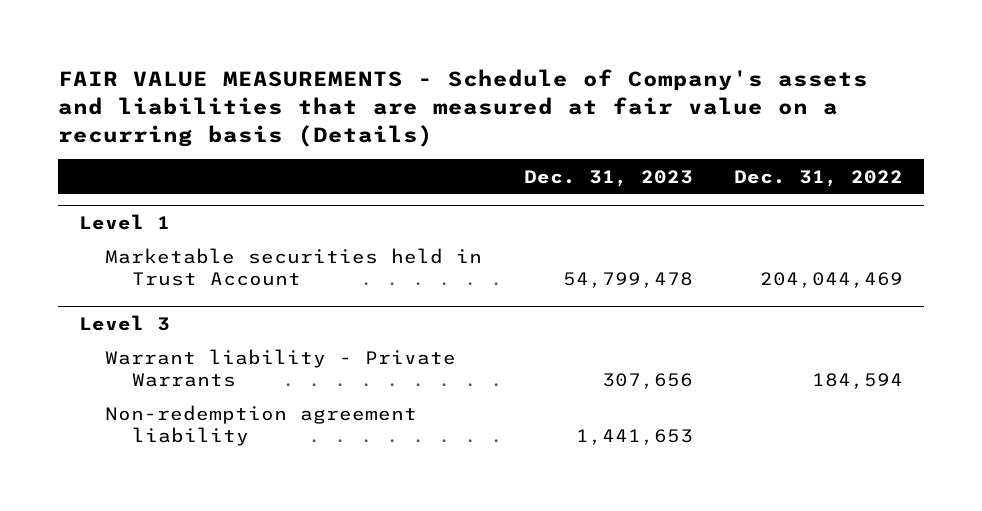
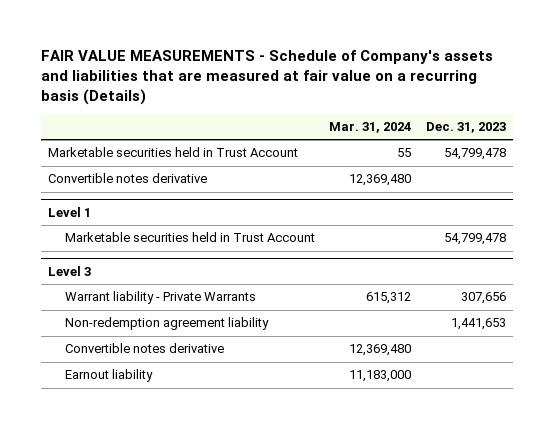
[734,169,904,187] Dec. 31, 2022 -> none
none -> [329,121,412,133] Mar. 31, 2024
none -> [47,147,298,158] Marketable securities held in Trust Account
none -> [47,173,207,184] Convertible notes derivative
none -> [64,343,224,354] Convertible notes derivative
none -> [64,369,153,383] Earnout liability

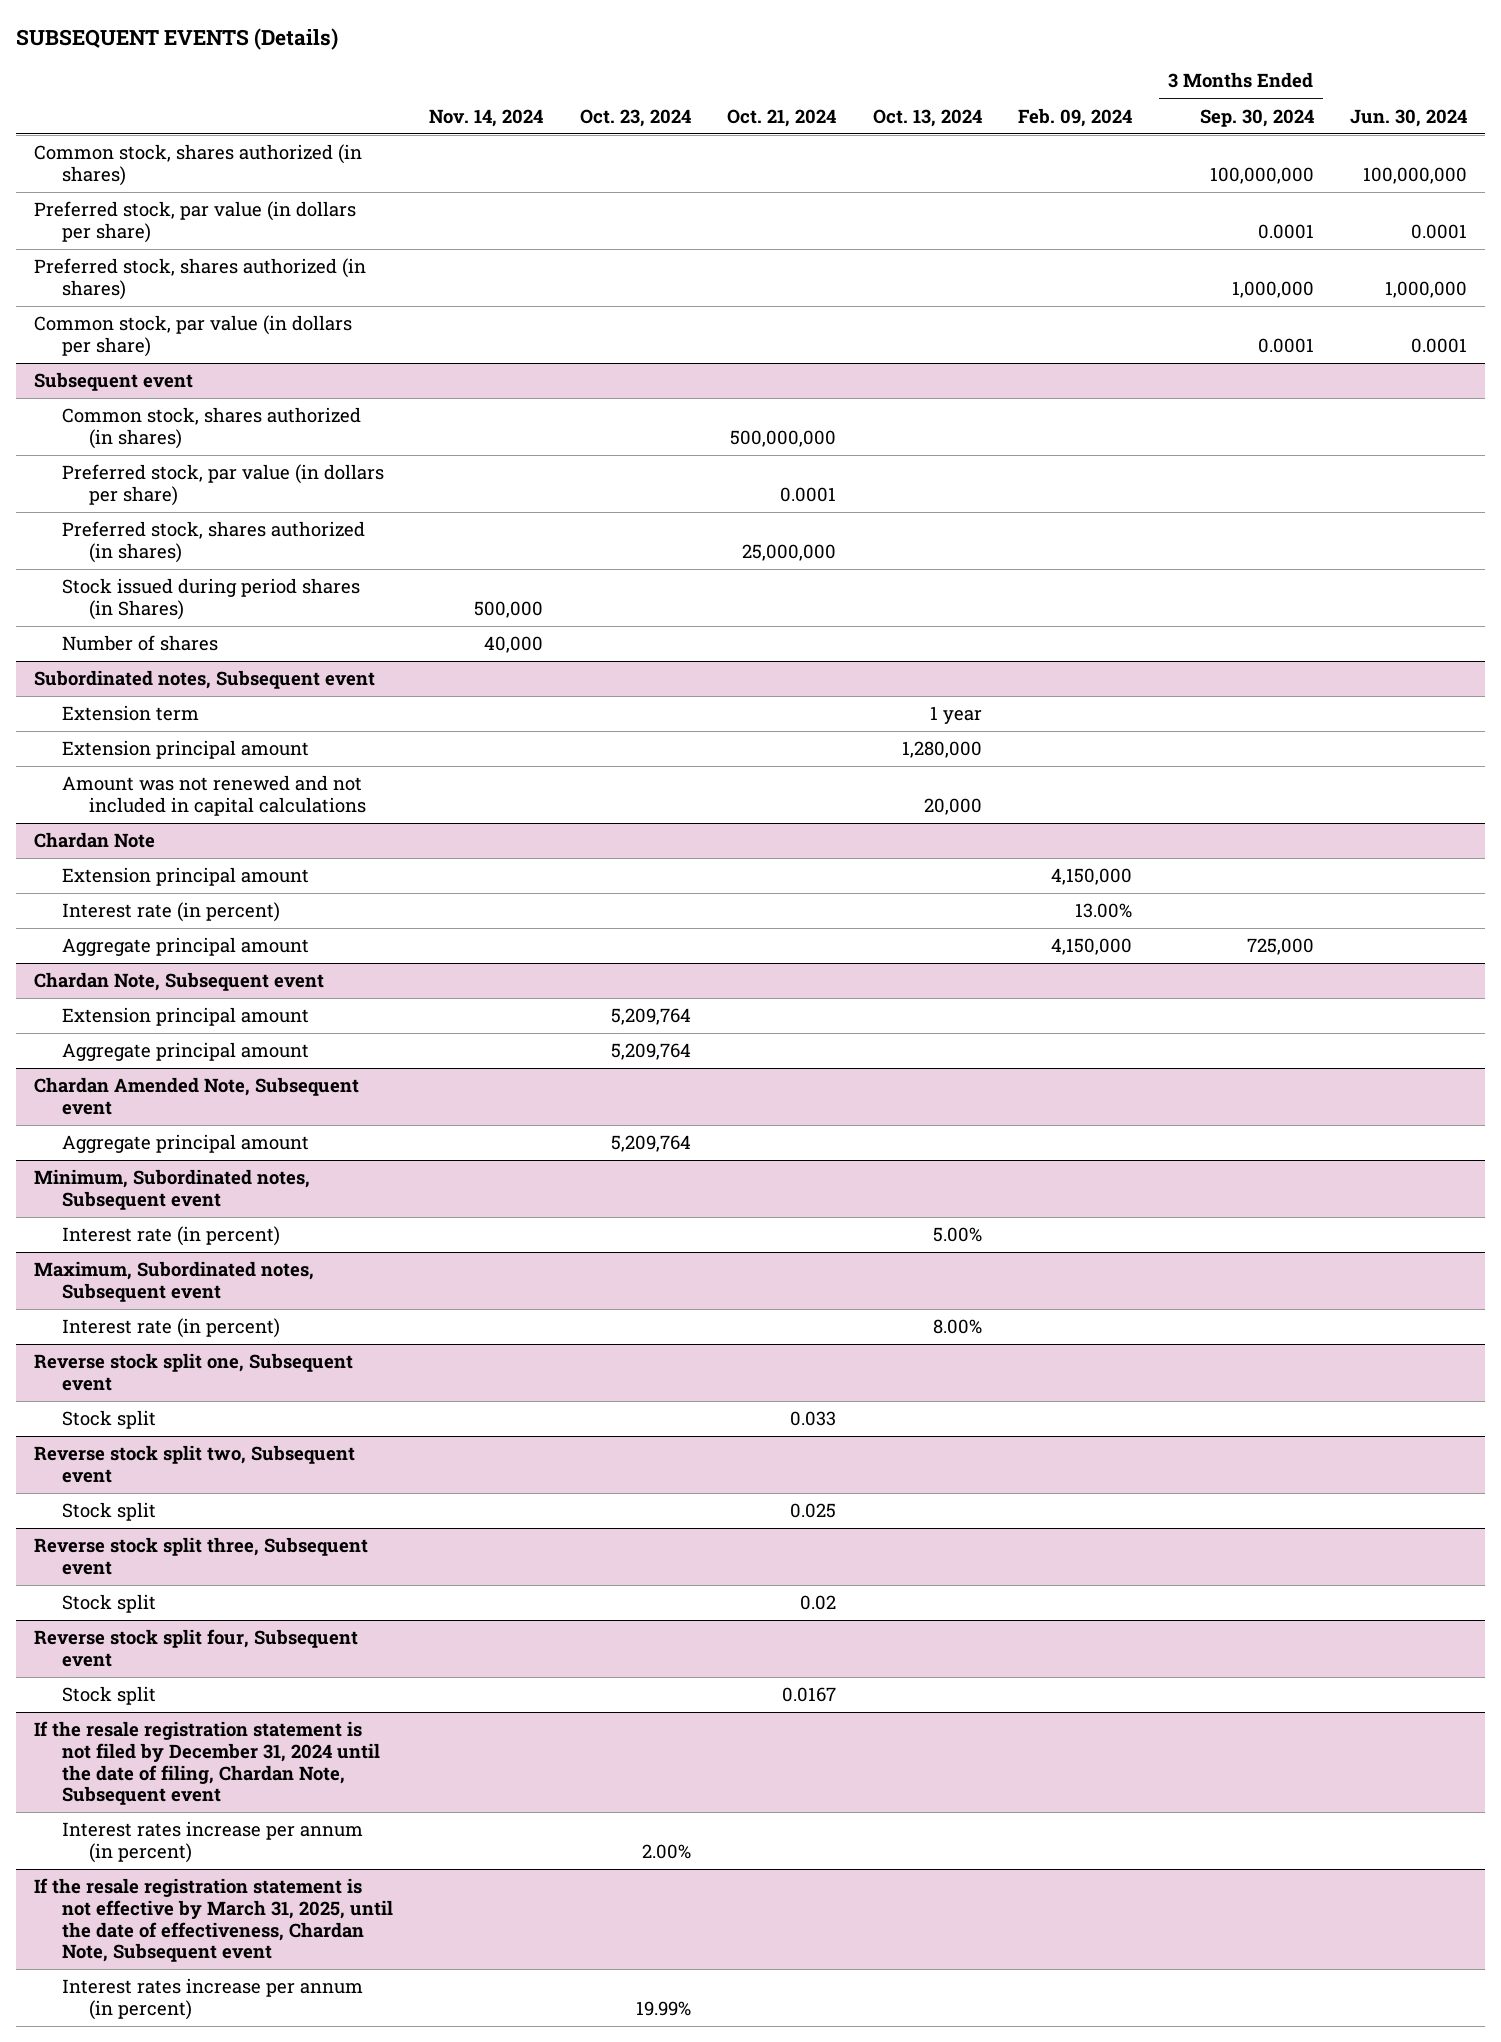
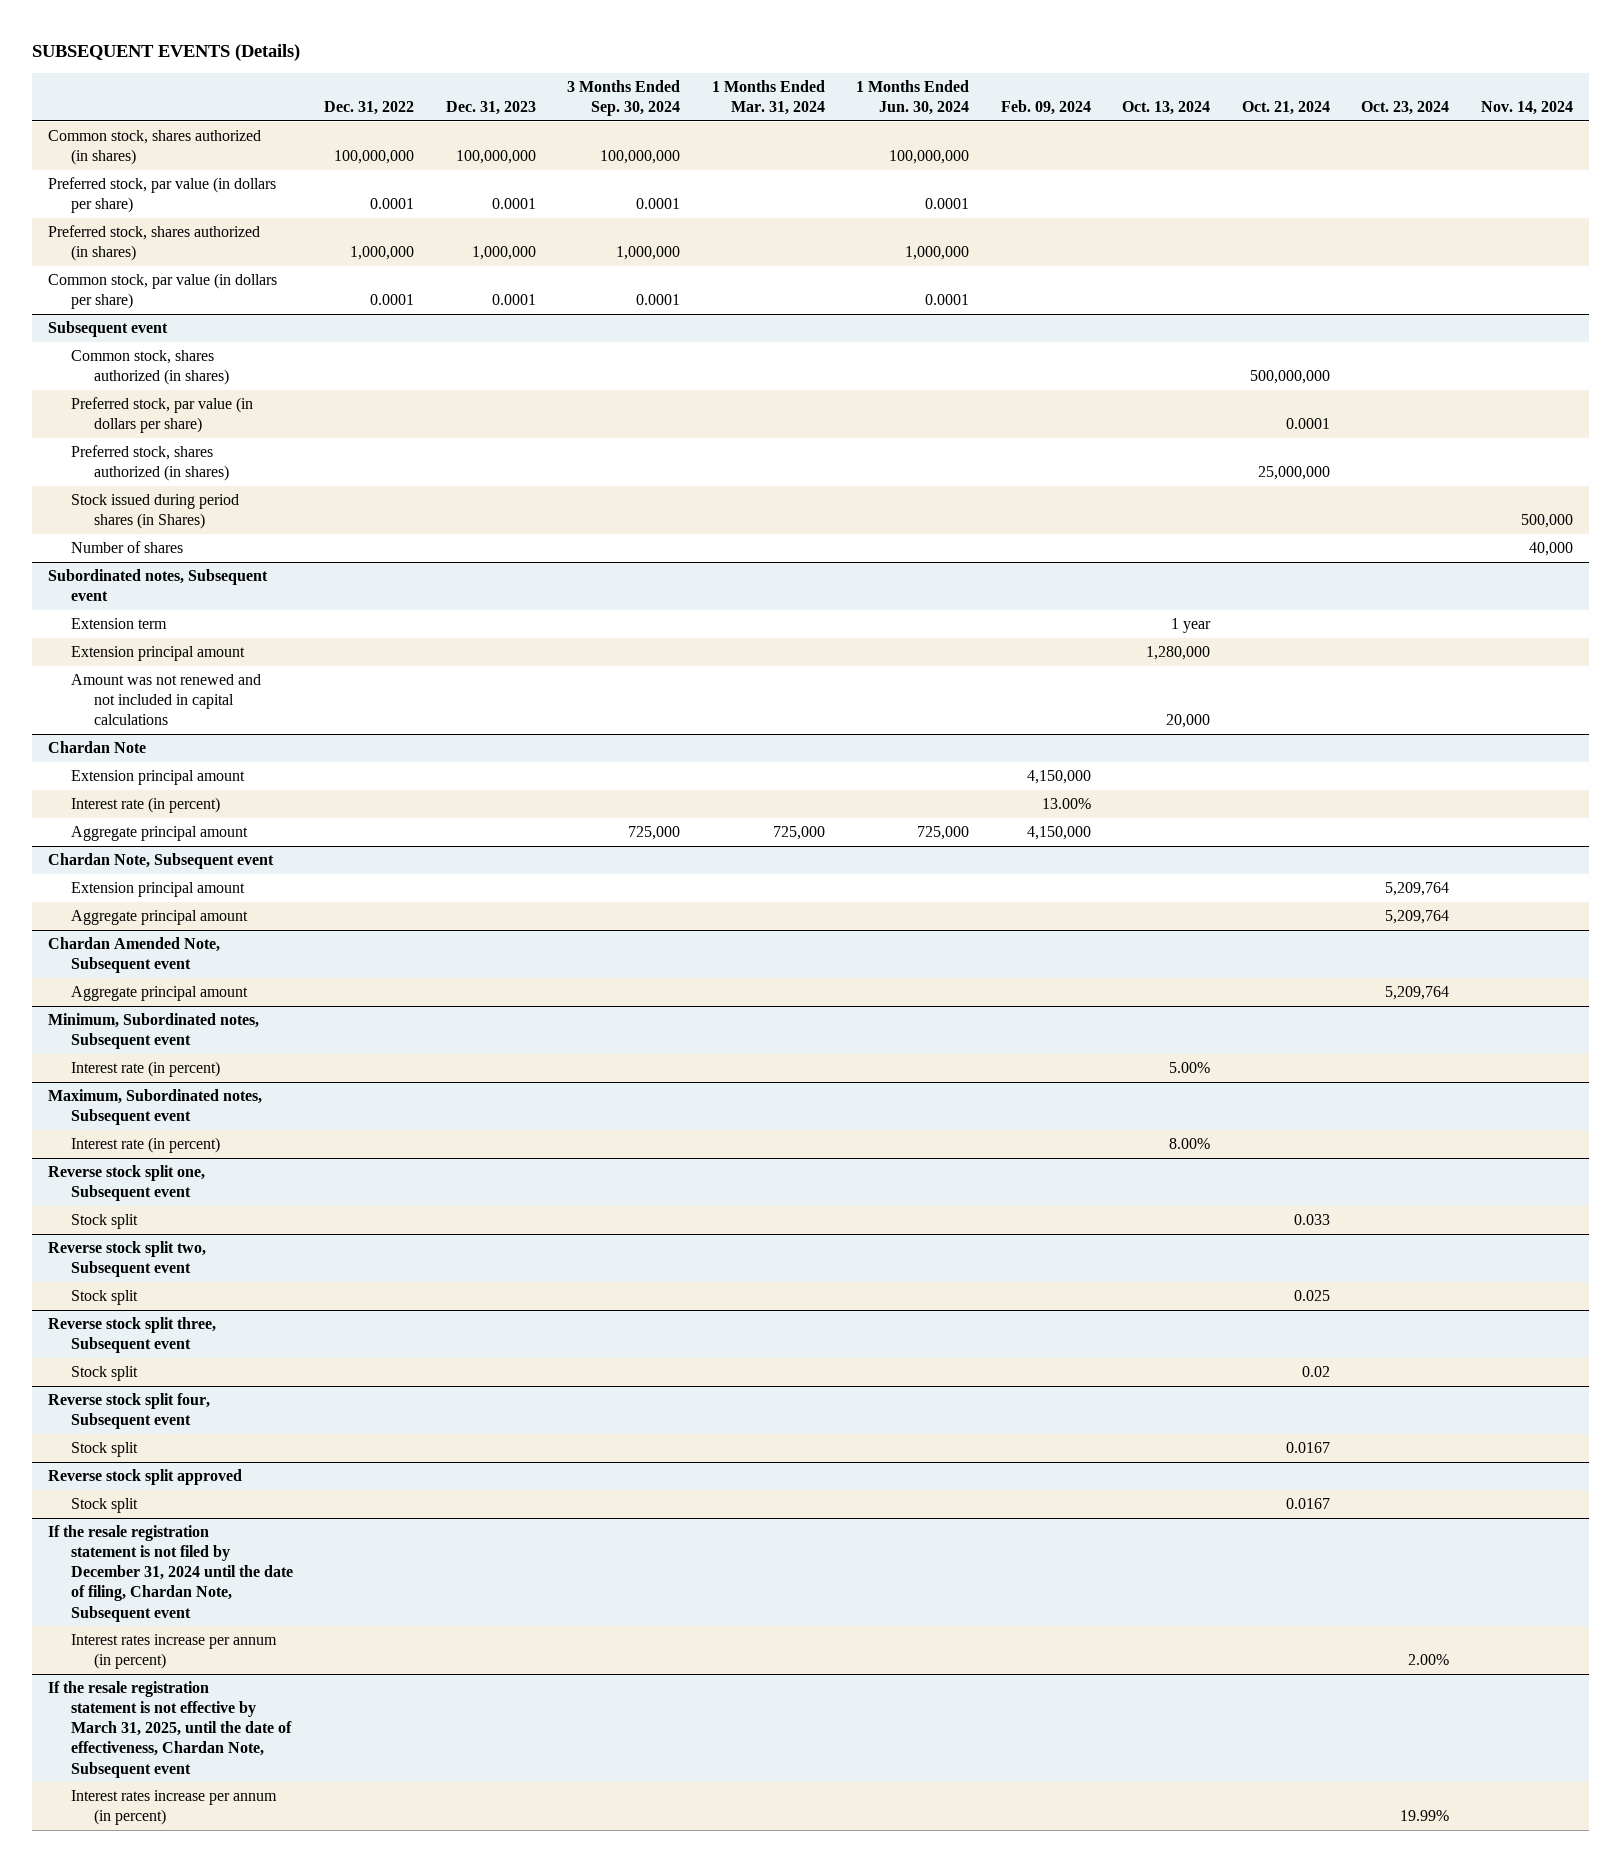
[1350,108,1468,127] Jun. 30, 2024 -> none
none -> [324,101,415,116] Dec. 31, 2022
none -> [445,101,536,116] Dec. 31, 2023
none -> [711,80,825,116] 1 Months Ended Mar. 31, 2024
none -> [856,80,970,116] 1 Months Ended Jun. 30, 2024
none -> [47,1469,242,1486] Reverse stock split approved
none -> [70,1498,138,1514] Stock split

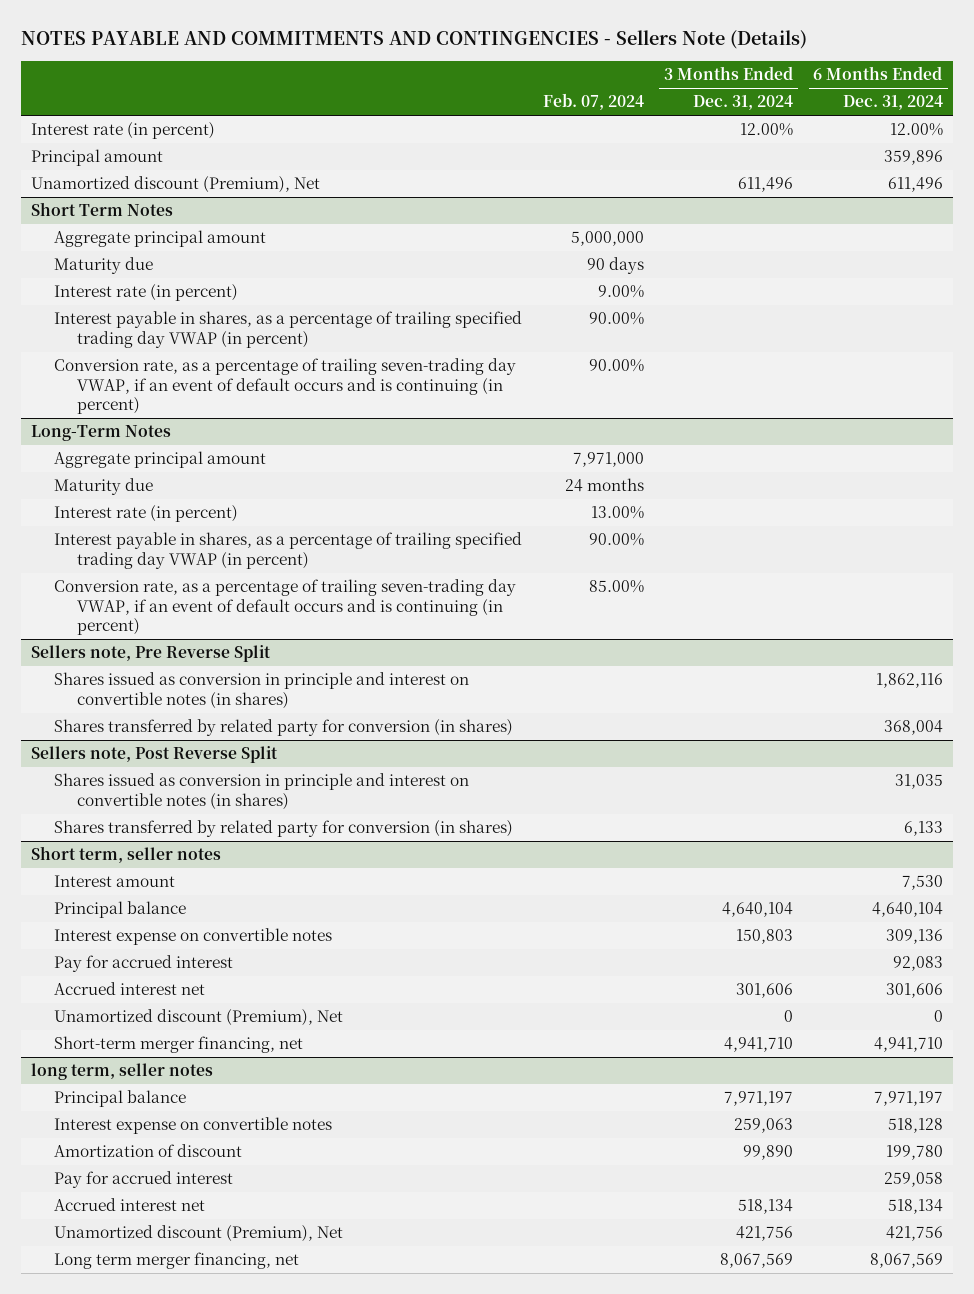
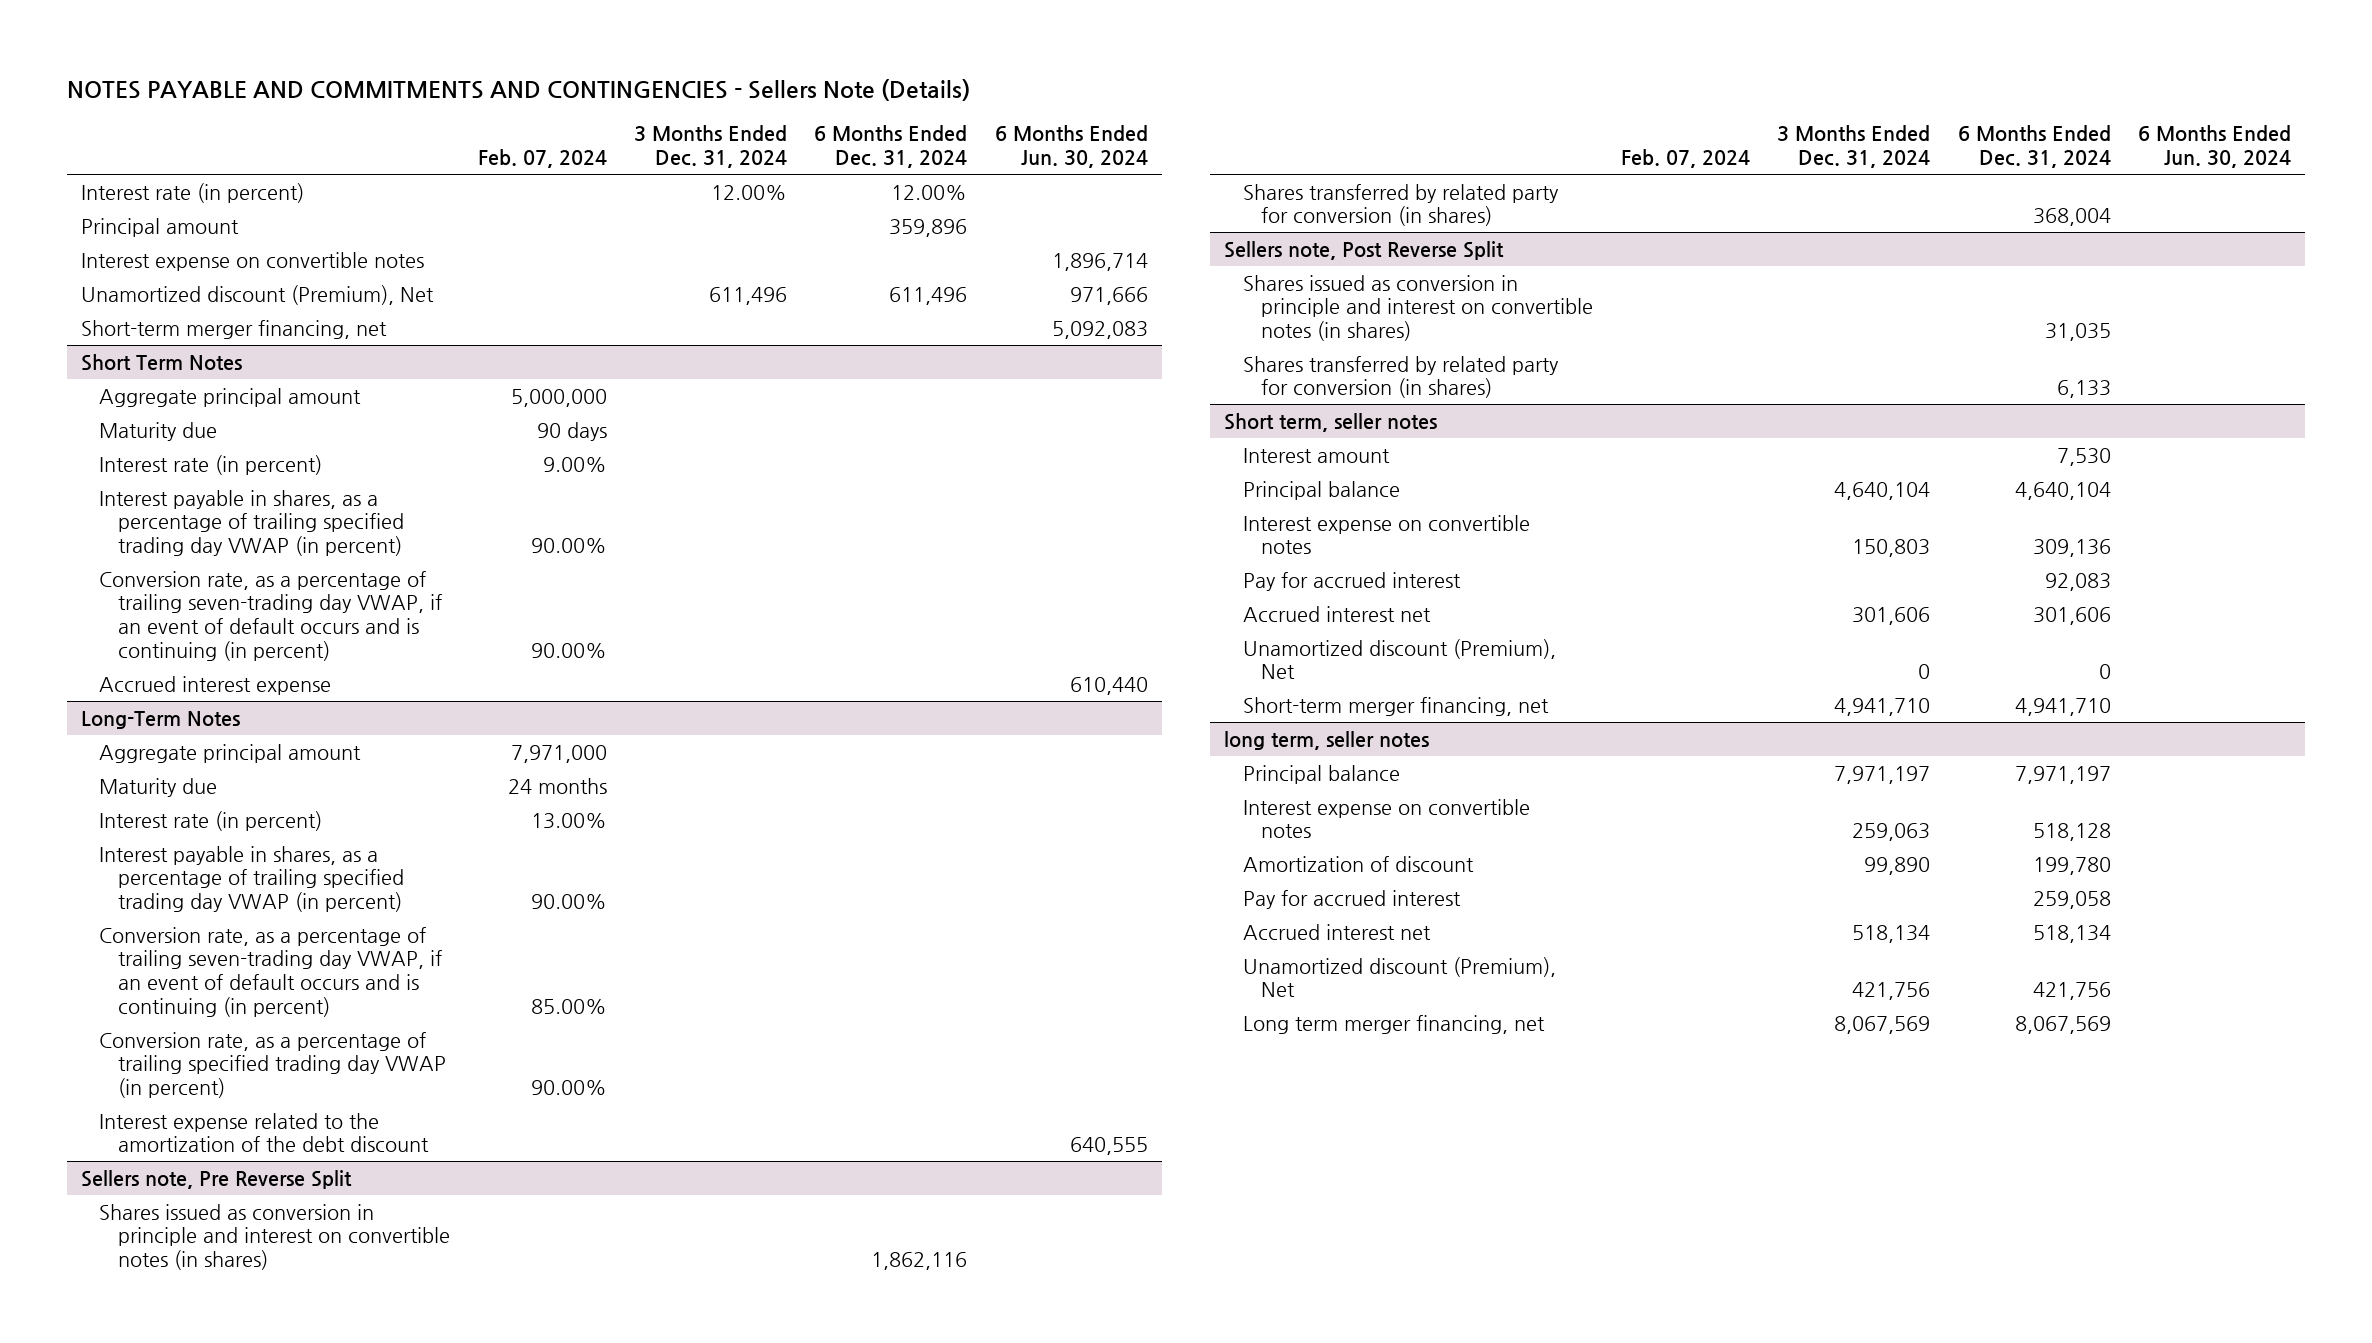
none -> [994,125,1148,168] 6 Months Ended Jun. 30, 2024
none -> [80,251,424,271] Interest expense on convertible notes
none -> [80,319,387,339] Short-term merger financing, net
none -> [99,675,332,695] Accrued interest expense
none -> [99,1031,447,1099] Conversion rate, as a percentage of trailing specified trading day VWAP (in percent)
none -> [99,1112,430,1153] Interest expense related to the amortization of the debt discount

